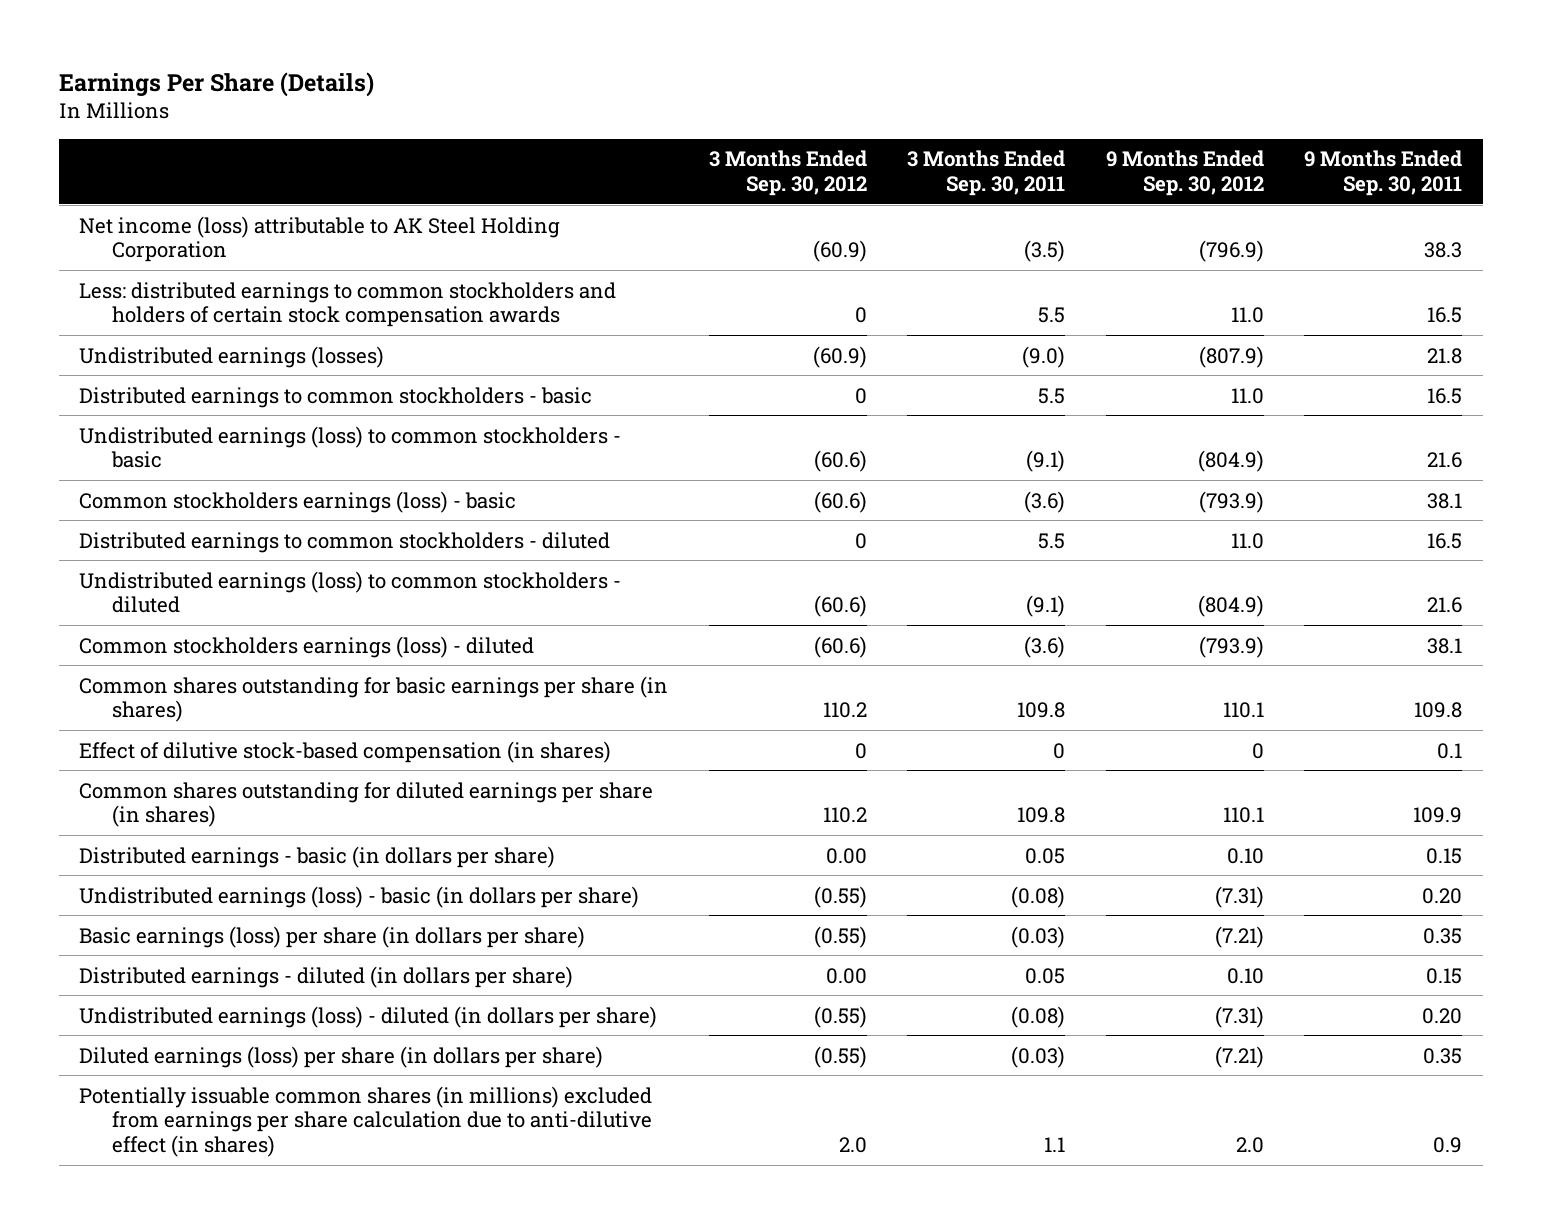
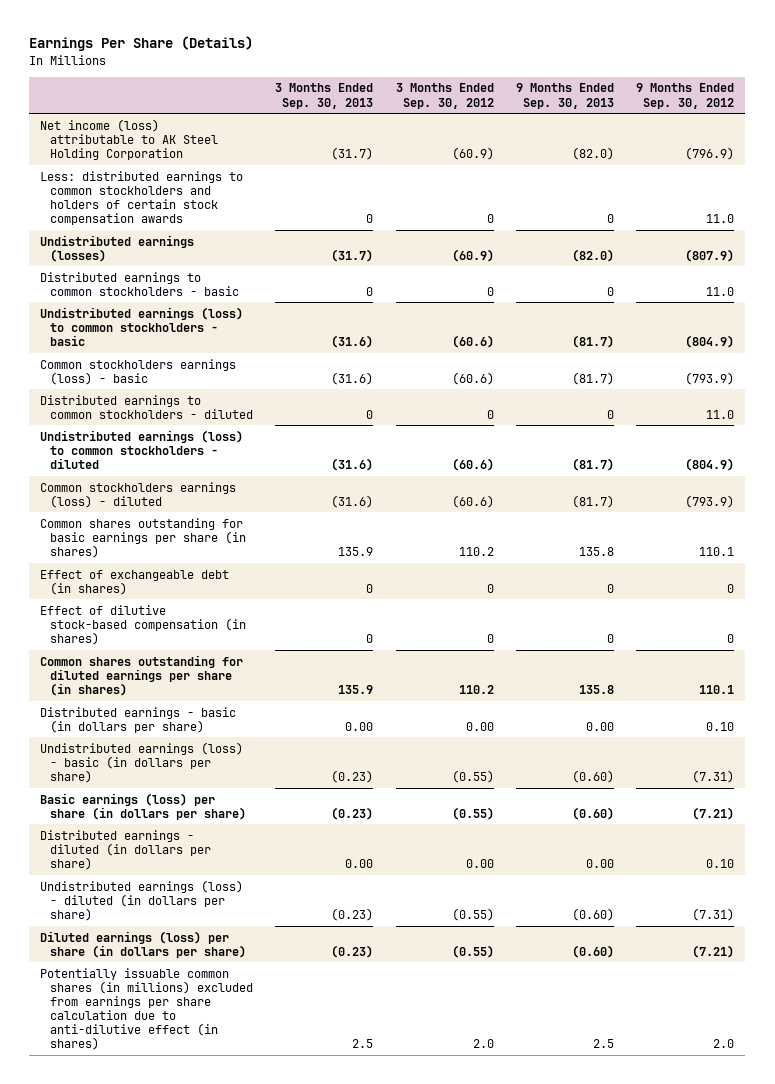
[907,150,1066,196] 3 Months Ended Sep. 30, 2011 -> none
[1304,150,1463,196] 9 Months Ended Sep. 30, 2011 -> none
none -> [275,83,374,109] 3 Months Ended Sep. 30, 2013
none -> [515,83,614,109] 9 Months Ended Sep. 30, 2013
none -> [40,569,230,595] Effect of exchangeable debt (in shares)

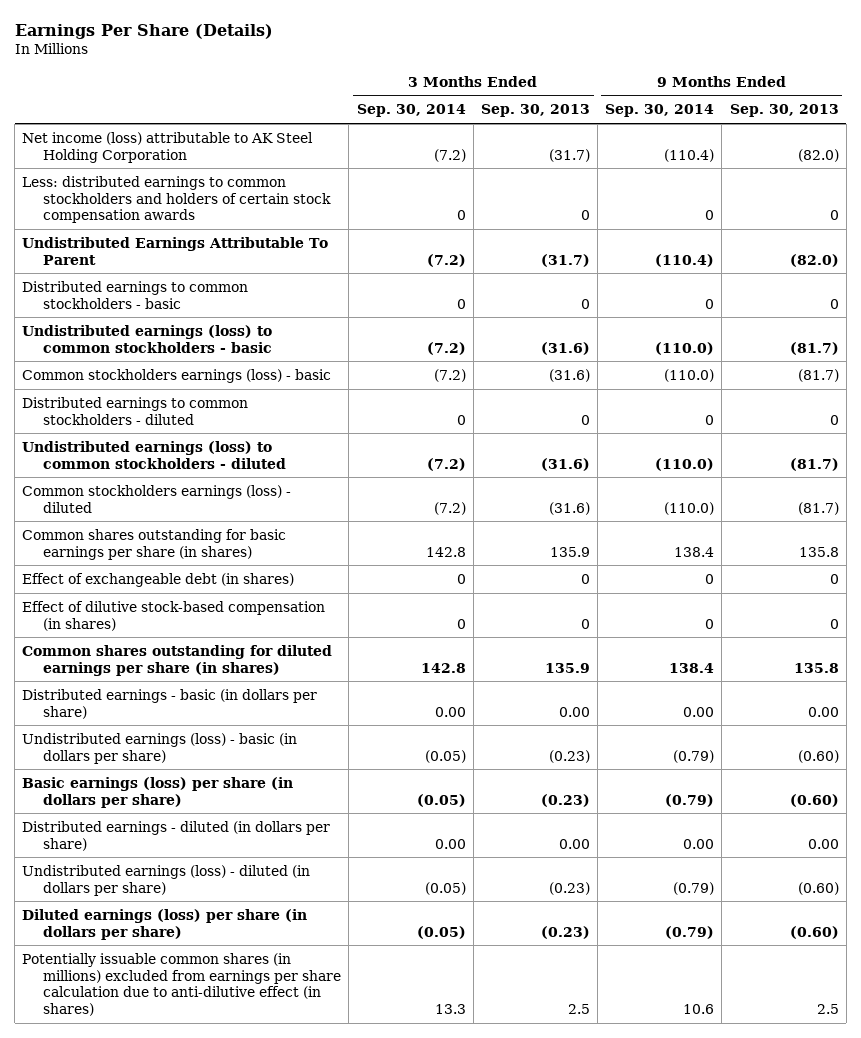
[395,83,494,109] 3 Months Ended Sep. 30, 2012 -> none
[636,83,735,109] 9 Months Ended Sep. 30, 2012 -> none
none -> [356,104,466,118] Sep. 30, 2014
none -> [605,104,715,118] Sep. 30, 2014
[40,234,195,262] Undistributed earnings (losses) -> [22,236,329,265] Undistributed Earnings Attributable To Parent

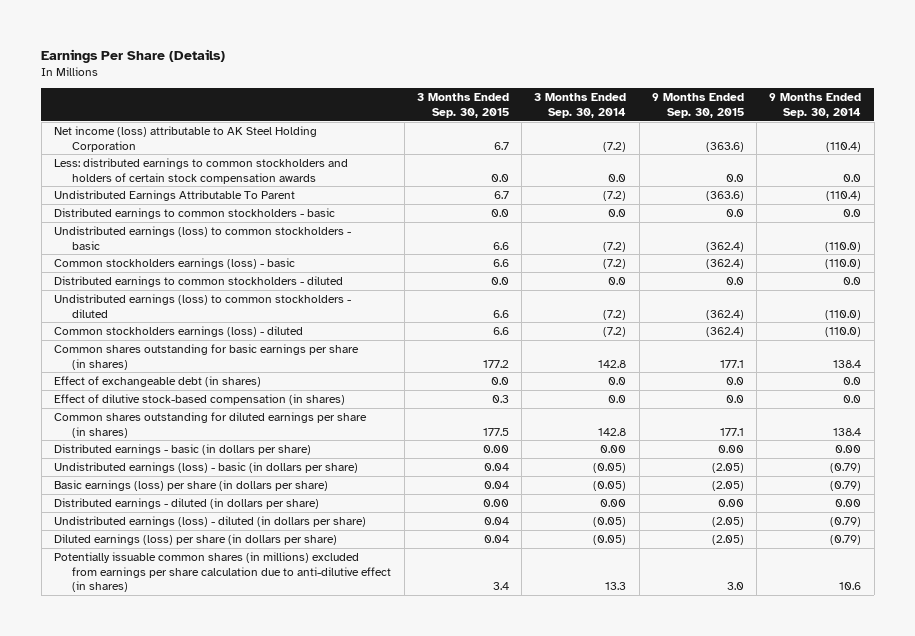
[480,104,590,118] Sep. 30, 2013 -> none
[729,104,839,118] Sep. 30, 2013 -> none
none -> [416,93,509,118] 3 Months Ended Sep. 30, 2015
none -> [651,93,744,118] 9 Months Ended Sep. 30, 2015
[456,210,466,221] 0 -> [608,173,627,182] 0.0
[705,210,715,221] 0 -> [843,173,862,182] 0.0
[456,298,466,309] 0 -> [608,209,627,218] 0.0
[705,298,715,309] 0 -> [843,209,862,218] 0.0
[456,414,466,425] 0 -> [608,277,627,286] 0.0
[705,414,715,425] 0 -> [843,277,862,286] 0.0
[456,573,466,584] 0 -> [608,377,627,386] 0.0
[705,573,715,584] 0 -> [843,377,862,386] 0.0
[456,618,466,629] 0 -> [608,395,627,404] 0.0
[705,618,715,629] 0 -> [843,395,862,404] 0.0

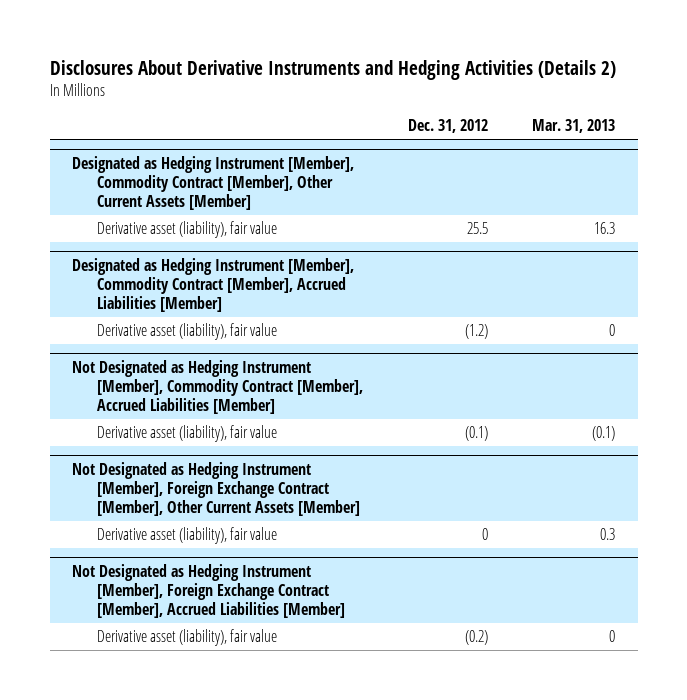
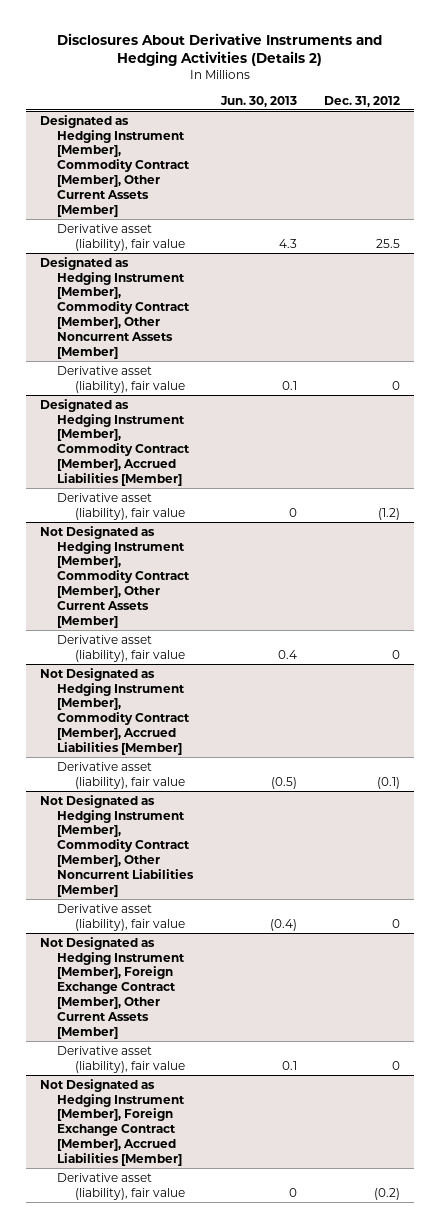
[532,119,616,134] Mar. 31, 2013 -> none
none -> [219,95,297,107] Jun. 30, 2013
none -> [40,256,191,359] Designated as Hedging Instrument [Member], Commodity Contract [Member], Other Noncurrent Assets [Member]
none -> [57,365,185,393] Derivative asset (liability), fair value
none -> [40,525,191,628] Not Designated as Hedging Instrument [Member], Commodity Contract [Member], Other Current Assets [Member]
none -> [57,634,185,662] Derivative asset (liability), fair value
none -> [40,794,195,897] Not Designated as Hedging Instrument [Member], Commodity Contract [Member], Other Noncurrent Liabilities [Member]
none -> [57,903,185,931] Derivative asset (liability), fair value

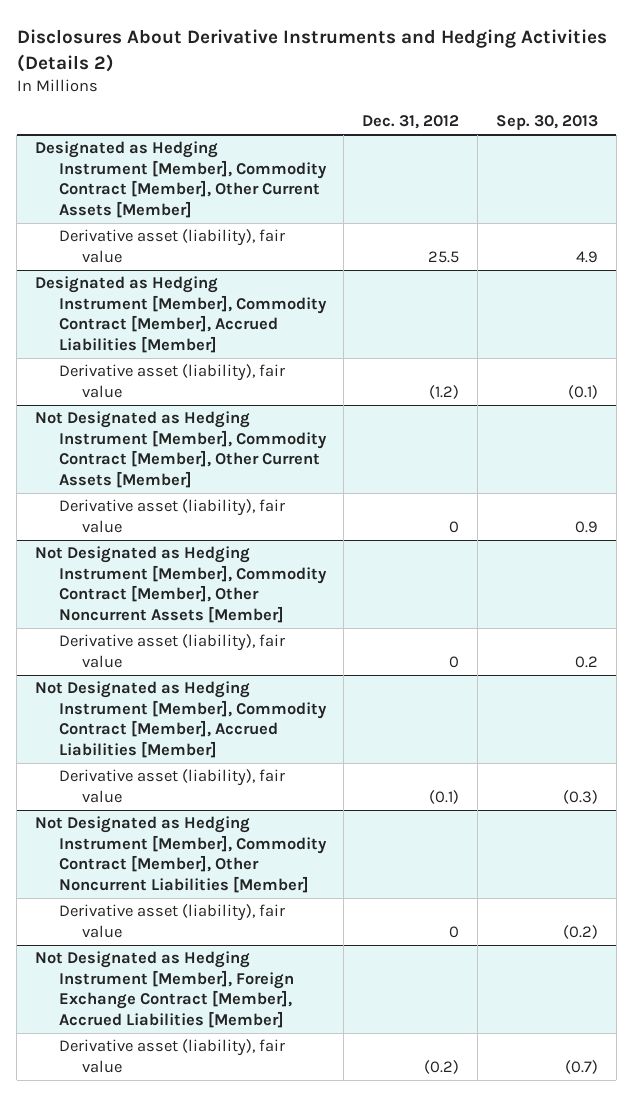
[219,95,297,107] Jun. 30, 2013 -> none
none -> [496,115,599,131] Sep. 30, 2013
[40,256,191,359] Designated as Hedging Instrument [Member], Commodity Contract [Member], Other Noncurrent Assets [Member] -> none
[57,365,185,393] Derivative asset (liability), fair value -> none
none -> [35,546,327,623] Not Designated as Hedging Instrument [Member], Commodity Contract [Member], Other Noncurrent Assets [Member]
none -> [58,634,285,668] Derivative asset (liability), fair value
[40,936,186,1039] Not Designated as Hedging Instrument [Member], Foreign Exchange Contract [Member], Other Current Assets [Member] -> none
[57,1045,185,1073] Derivative asset (liability), fair value -> none

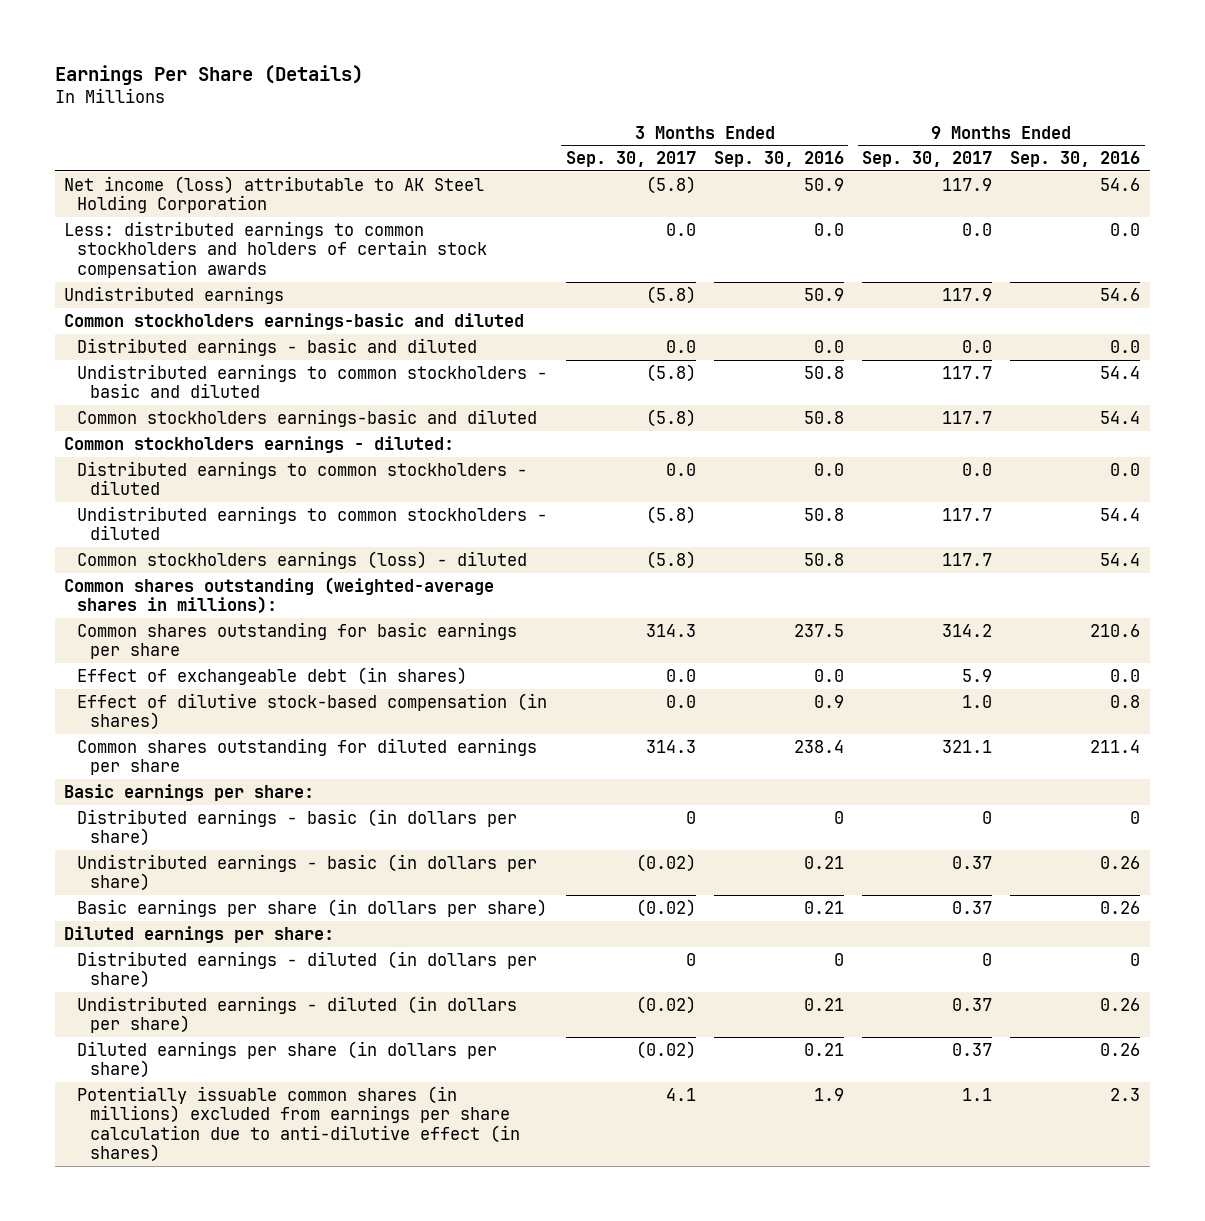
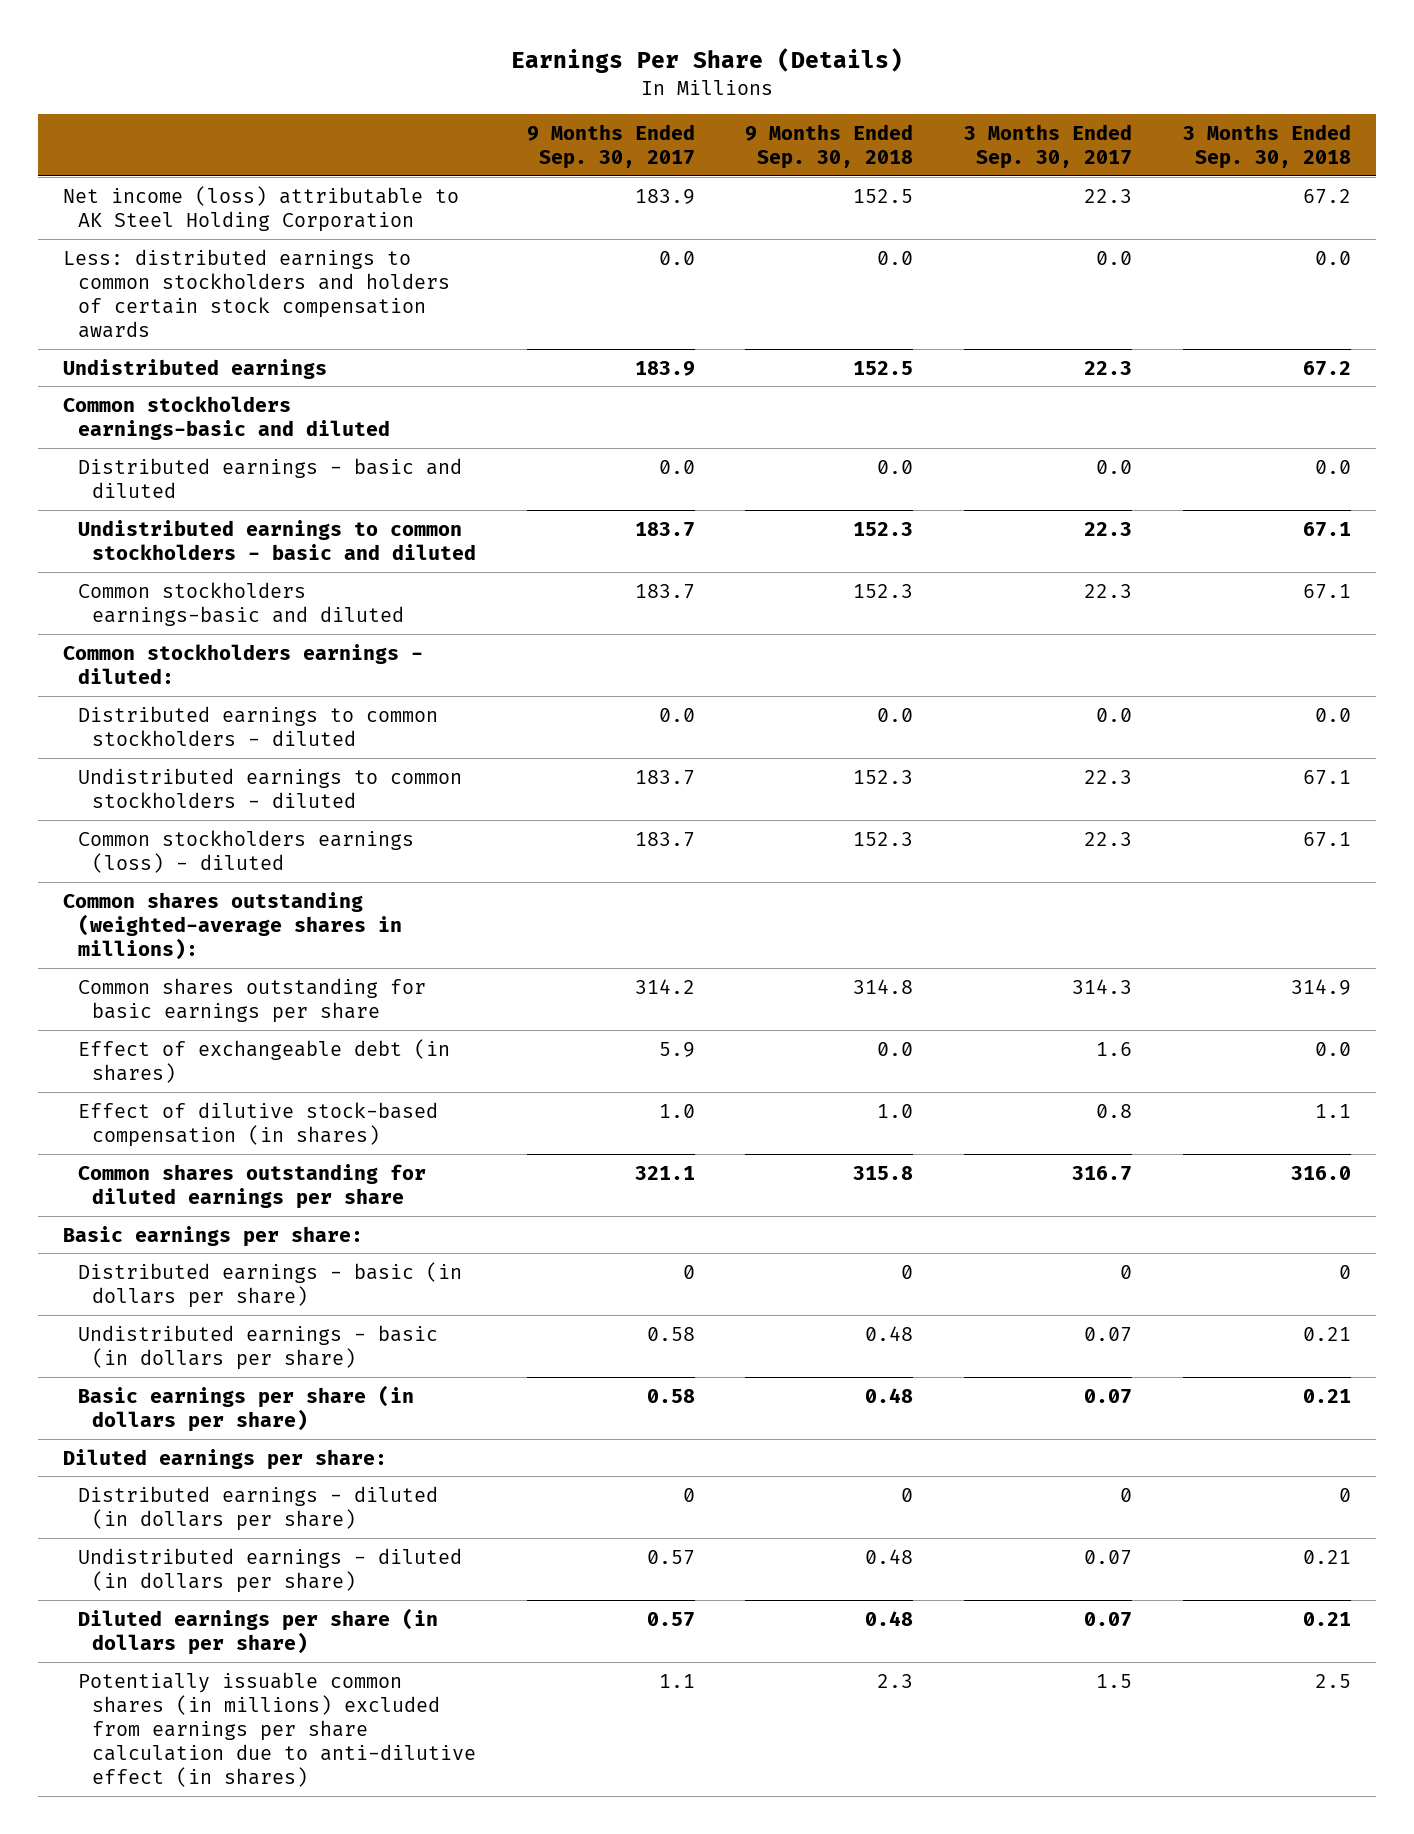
[713,151,844,168] Sep. 30, 2016 -> none
[1010,151,1141,168] Sep. 30, 2016 -> none
none -> [745,123,914,169] 9 Months Ended Sep. 30, 2018
none -> [1182,123,1351,169] 3 Months Ended Sep. 30, 2018
[645,175,696,194] (5.8) -> [1084,188,1133,203] 22.3
[942,177,993,191] 117.9 -> [634,188,695,204] 183.9
[645,285,696,304] (5.8) -> [1084,360,1133,375] 22.3
[942,287,993,301] 117.9 -> [634,360,695,376] 183.9
[645,363,696,382] (5.8) -> [1084,521,1133,536] 22.3
[942,365,993,379] 117.7 -> [634,521,695,537] 183.7
[645,408,696,427] (5.8) -> [1084,583,1133,598] 22.3
[942,410,993,424] 117.7 -> [634,583,695,599] 183.7
[645,505,696,524] (5.8) -> [1084,769,1133,784] 22.3
[942,507,993,521] 117.7 -> [634,769,695,785] 183.7
[645,550,696,569] (5.8) -> [1084,831,1133,846] 22.3
[942,552,993,566] 117.7 -> [634,831,695,847] 183.7
[665,668,696,682] 0.0 -> [1096,1041,1133,1056] 1.6
[665,694,696,708] 0.0 -> [1096,1103,1133,1118] 0.8
[645,739,696,753] 314.3 -> [1072,1165,1133,1181] 316.7
[635,853,696,872] (0.02) -> [1084,1326,1133,1342] 0.07
[952,855,993,869] 0.37 -> [646,1326,695,1341] 0.58
[635,898,696,917] (0.02) -> [1084,1388,1133,1404] 0.07
[952,900,993,914] 0.37 -> [646,1388,695,1403] 0.58
[635,995,696,1014] (0.02) -> [1084,1549,1133,1565] 0.07
[952,997,993,1011] 0.37 -> [646,1549,695,1565] 0.57
[635,1040,696,1059] (0.02) -> [1084,1611,1133,1627] 0.07
[952,1042,993,1056] 0.37 -> [646,1611,695,1627] 0.57
[665,1087,696,1101] 4.1 -> [1096,1673,1133,1688] 1.5

